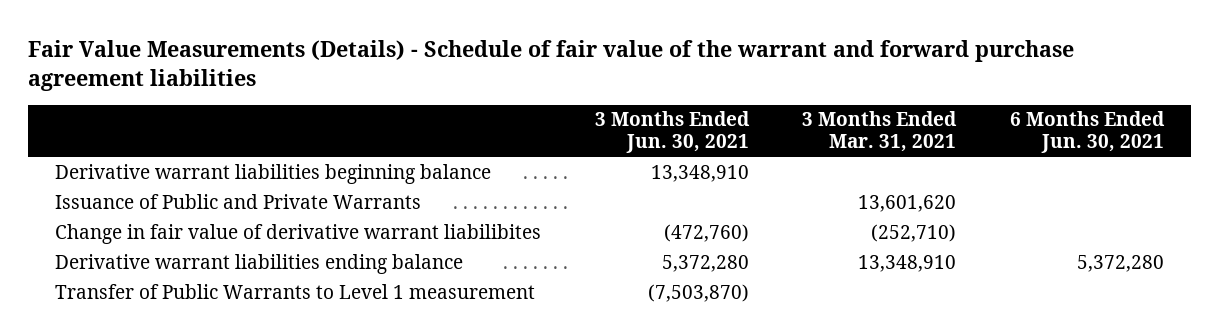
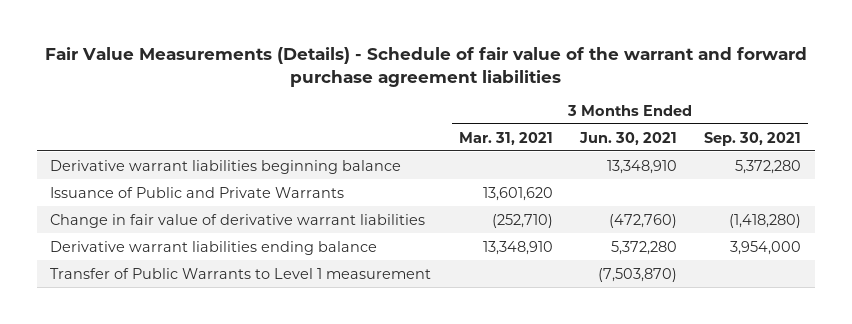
[1010,111,1166,154] 6 Months Ended Jun. 30, 2021 -> none
none -> [704,131,802,146] Sep. 30, 2021
[54,223,541,244] Change in fair value of derivative warrant liabilibites -> [50,213,426,228] Change in fair value of derivative warrant liabilities

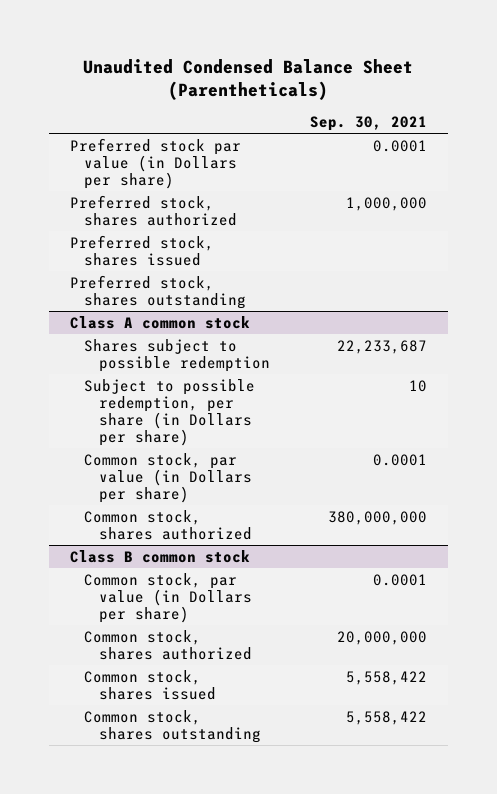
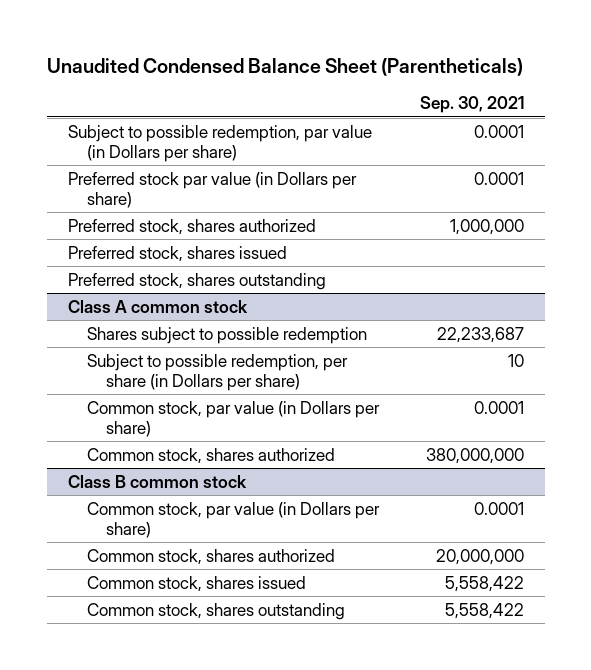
none -> [67,124,372,162] Subject to possible redemption, par value (in Dollars per share)

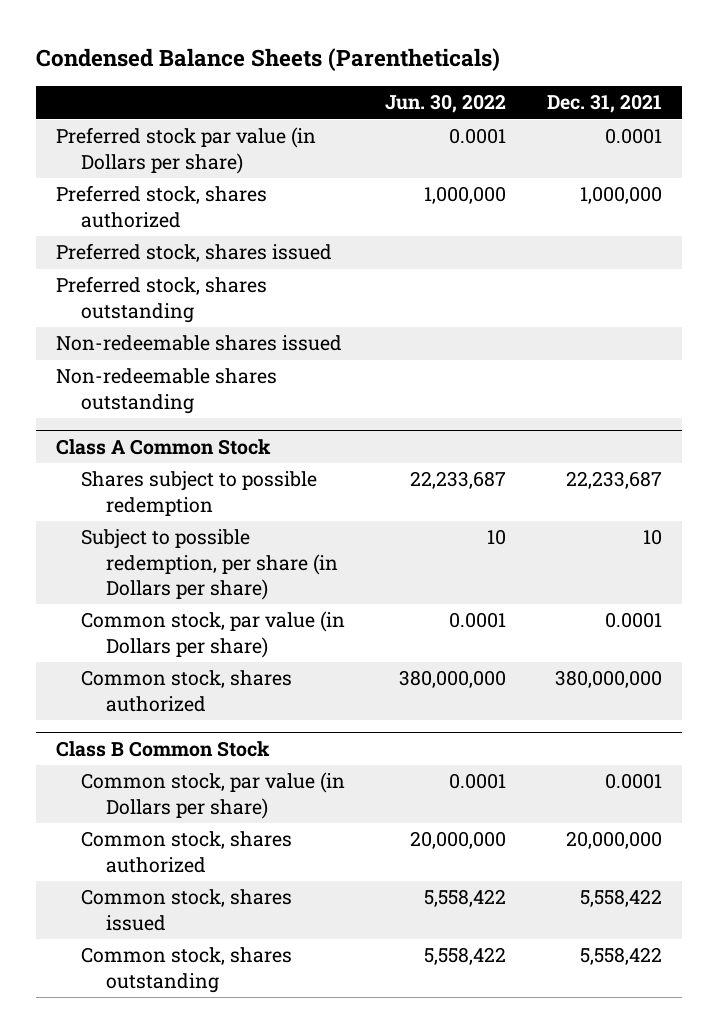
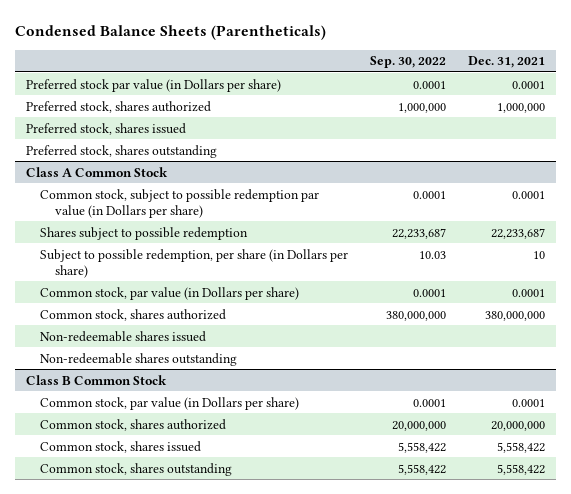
[385,94,507,114] Jun. 30, 2022 -> none
none -> [370,56,447,69] Sep. 30, 2022
[55,335,342,352] Non-redeemable shares issued -> none
[55,368,277,414] Non-redeemable shares outstanding -> none
none -> [40,188,320,218] Common stock, subject to possible redemption par value (in Dollars per share)
none -> [40,330,207,342] Non-redeemable shares issued
none -> [40,352,238,366] Non-redeemable shares outstanding

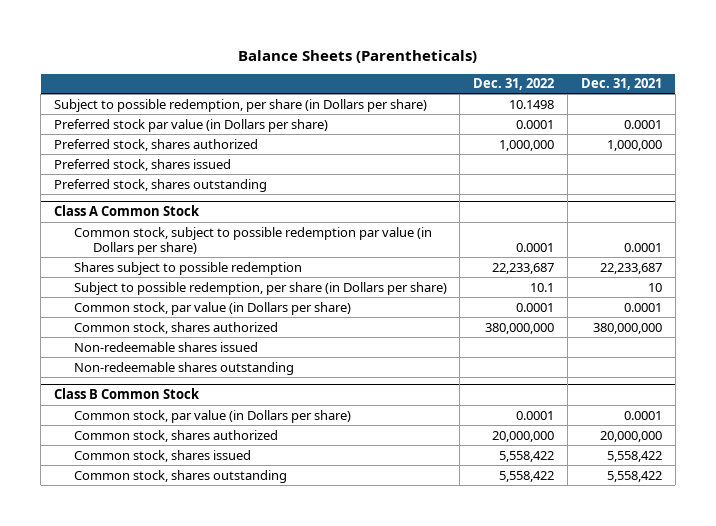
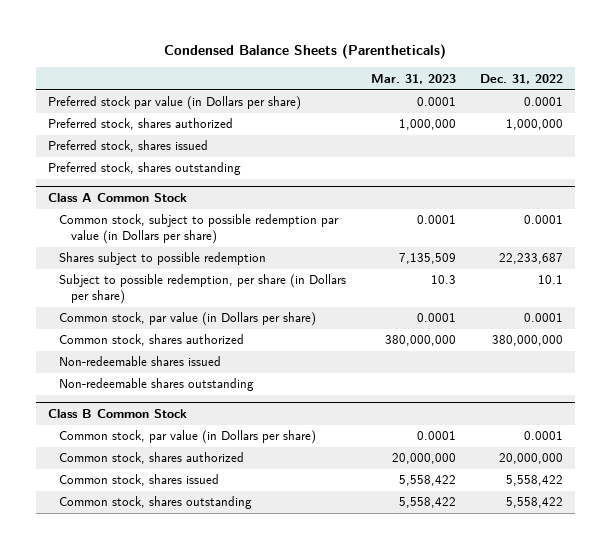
[237,49,477,63] Balance Sheets (Parentheticals) -> [164,43,447,59] Condensed Balance Sheets (Parentheticals)
[580,78,662,91] Dec. 31, 2021 -> none
none -> [370,73,456,84] Mar. 31, 2023
[53,98,427,112] Subject to possible redemption, per share (in Dollars per share) -> none

